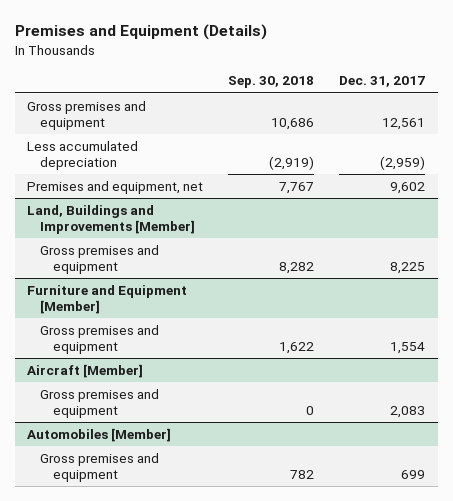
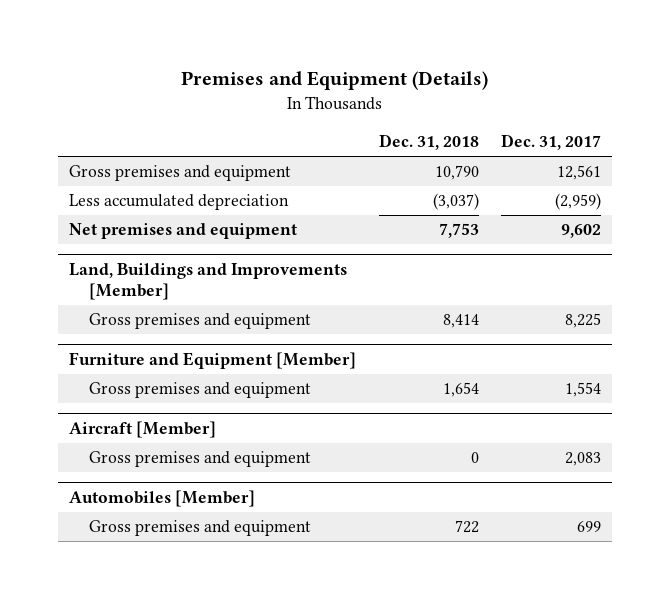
[228,76,315,89] Sep. 30, 2018 -> none
none -> [378,133,479,150] Dec. 31, 2018
[27,180,204,194] Premises and equipment, net -> [69,223,298,240] Net premises and equipment

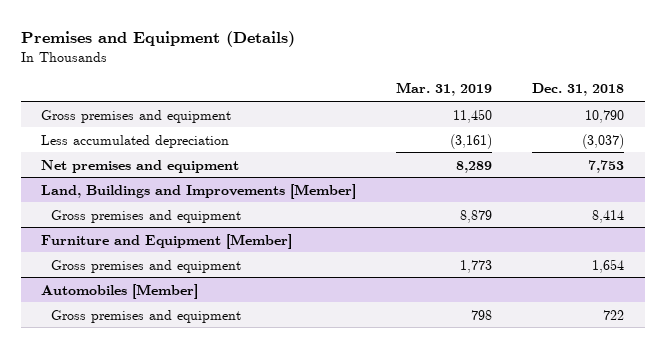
[501,133,602,150] Dec. 31, 2017 -> none
none -> [396,82,493,97] Mar. 31, 2019
[69,421,217,439] Aircraft [Member] -> none
[88,451,311,468] Gross premises and equipment -> none

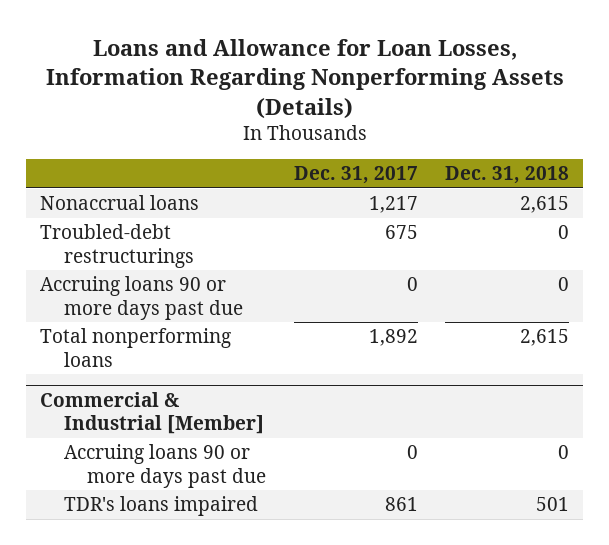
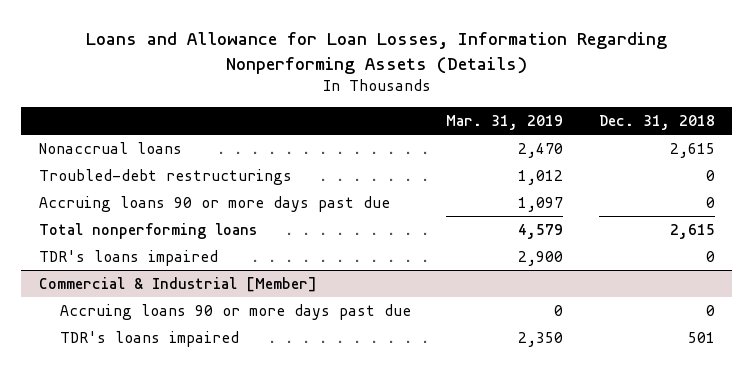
[293,166,418,185] Dec. 31, 2017 -> none
none -> [446,114,564,130] Mar. 31, 2019
none -> [38,250,218,267] TDR's loans impaired

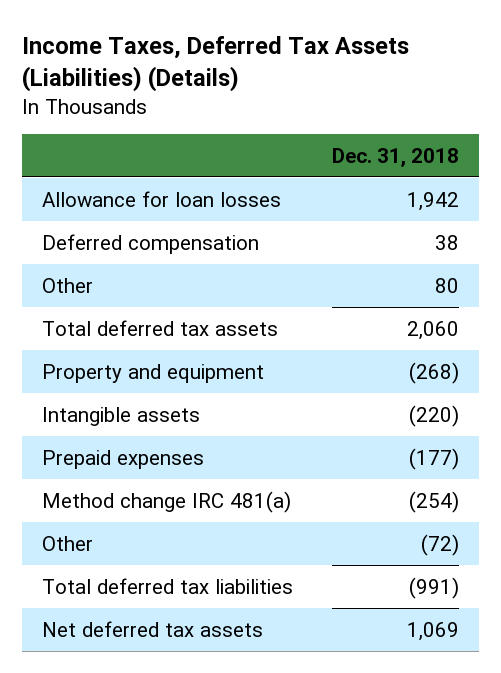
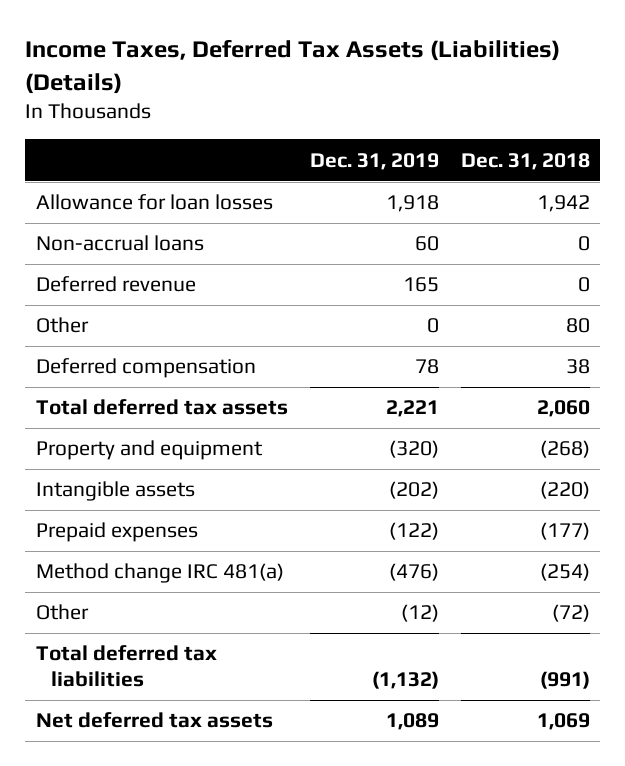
none -> [309,152,439,170] Dec. 31, 2019
none -> [35,235,204,252] Non-accrual loans
none -> [35,276,196,293] Deferred revenue
[41,233,259,254] Deferred compensation -> [35,358,256,379] Deferred compensation

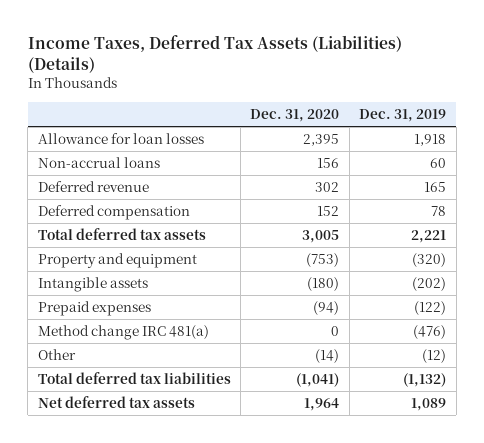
[460,152,590,170] Dec. 31, 2018 -> none
none -> [250,108,340,122] Dec. 31, 2020
[35,317,89,334] Other -> none

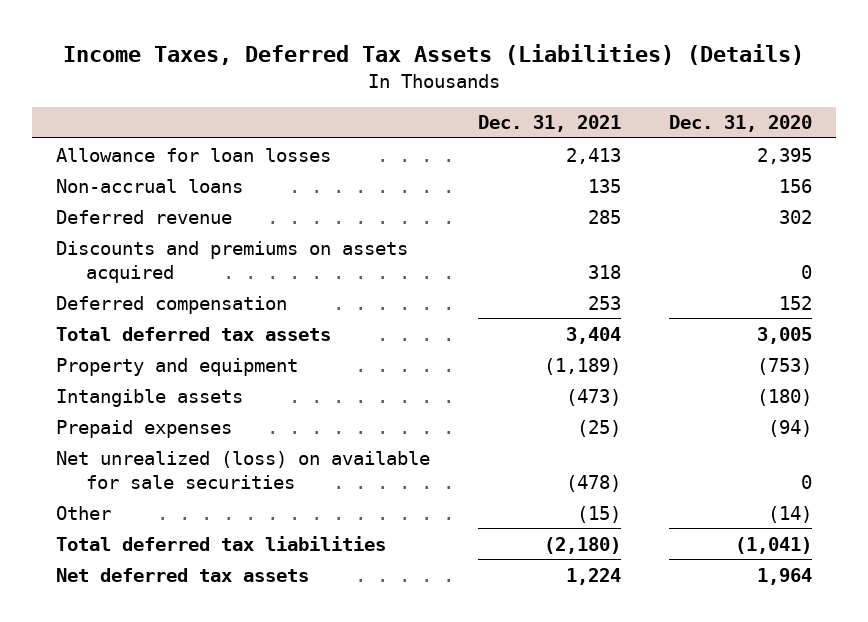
[359,108,447,122] Dec. 31, 2019 -> none
none -> [478,115,622,133] Dec. 31, 2021
none -> [56,240,409,283] Discounts and premiums on assets acquired
[37,325,209,341] Method change IRC 481(a) -> none
none -> [56,450,431,489] Net unrealized (loss) on available for sale securities

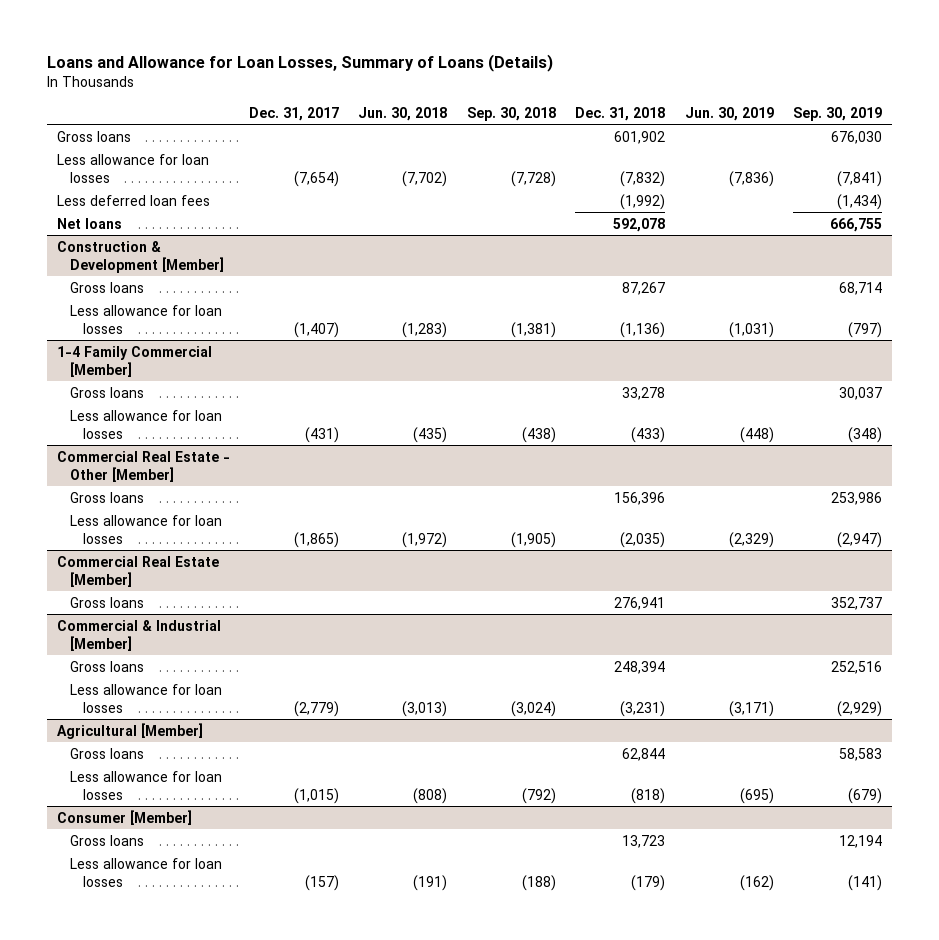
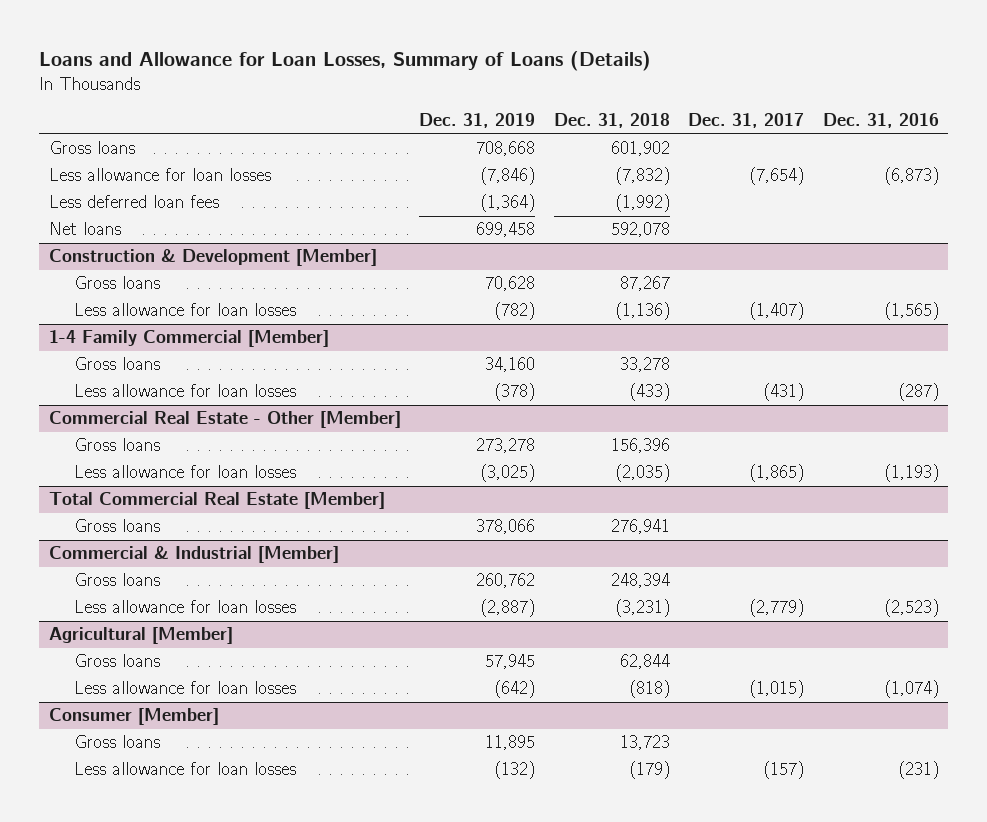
[358,106,448,121] Jun. 30, 2018 -> none
[466,106,556,121] Sep. 30, 2018 -> none
[684,106,774,121] Jun. 30, 2019 -> none
[793,106,883,121] Sep. 30, 2019 -> none
none -> [419,113,536,129] Dec. 31, 2019
none -> [822,113,939,129] Dec. 31, 2016
[56,555,219,587] Commercial Real Estate [Member] -> [48,492,385,510] Total Commercial Real Estate [Member]

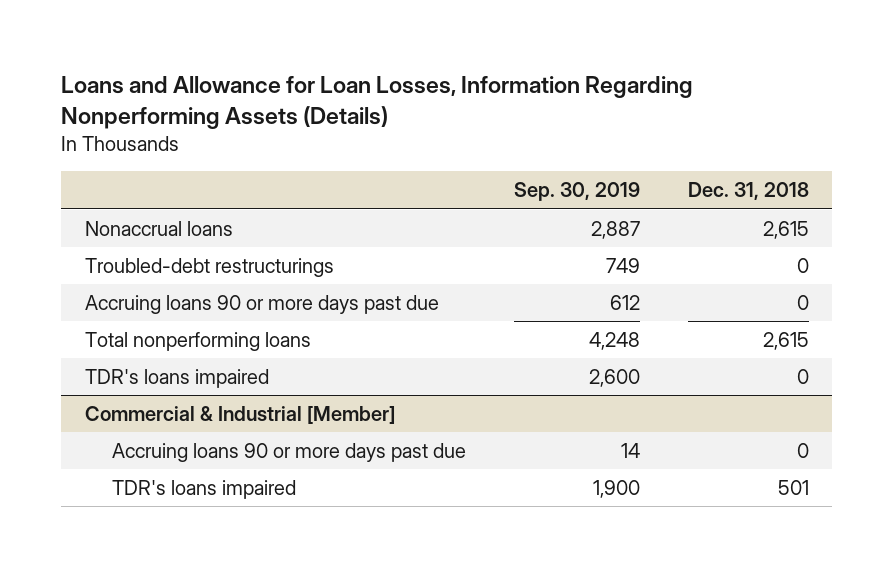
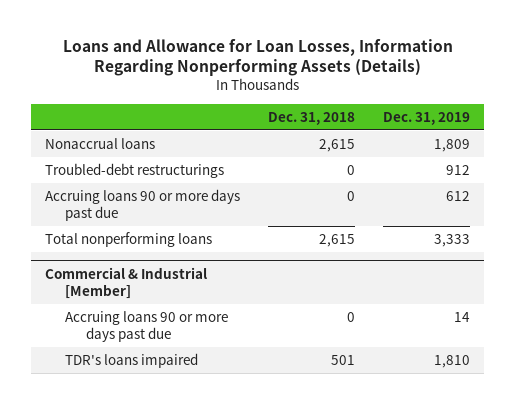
[513,182,640,202] Sep. 30, 2019 -> none
none -> [383,111,471,125] Dec. 31, 2019
[85,368,270,388] TDR's loans impaired -> none

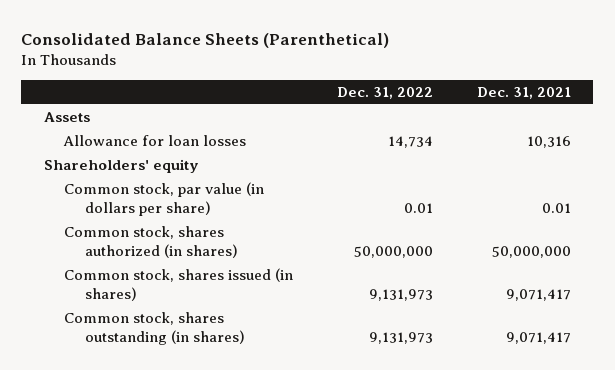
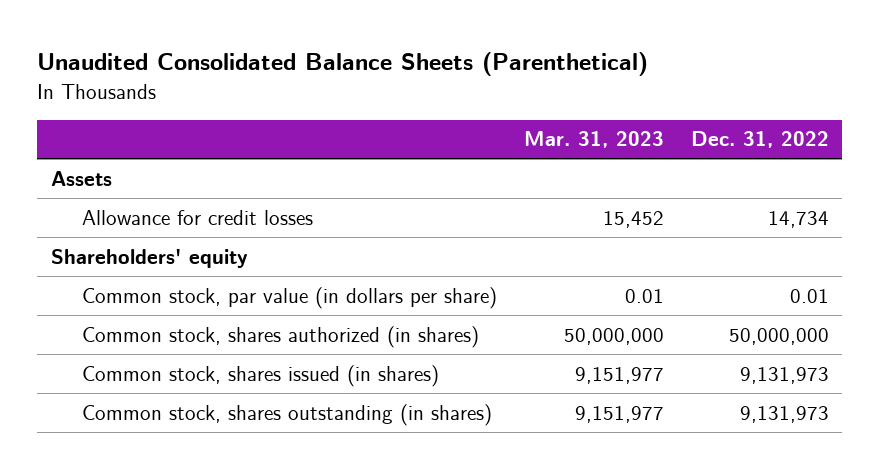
[21,32,390,48] Consolidated Balance Sheets (Parenthetical) -> [37,52,649,77] Unaudited Consolidated Balance Sheets (Parenthetical)
[477,86,572,99] Dec. 31, 2021 -> none
none -> [523,131,664,149] Mar. 31, 2023
[63,135,247,147] Allowance for loan losses -> [82,209,314,225] Allowance for credit losses

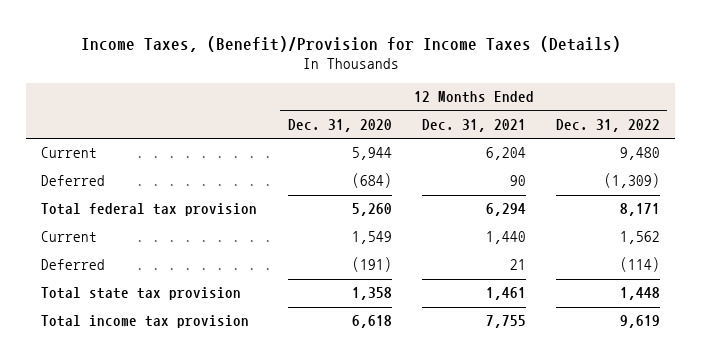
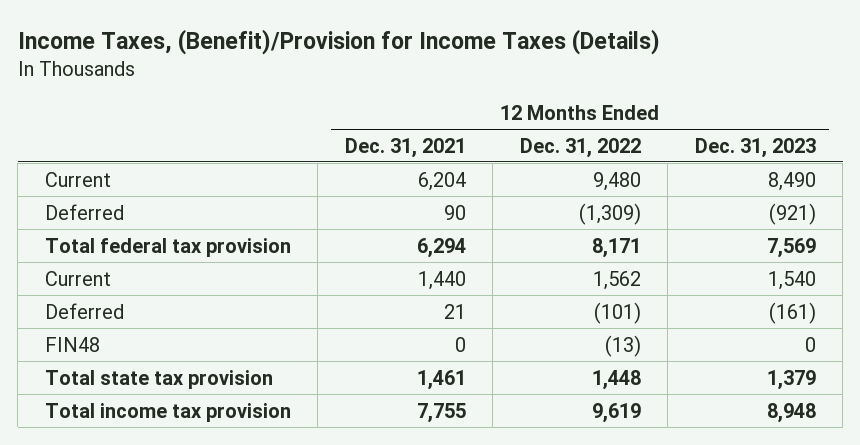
[287,119,392,133] Dec. 31, 2020 -> none
none -> [694,137,816,158] Dec. 31, 2023
[619,257,660,273] (114) -> [593,301,641,324] (101)
none -> [44,336,100,352] FIN48

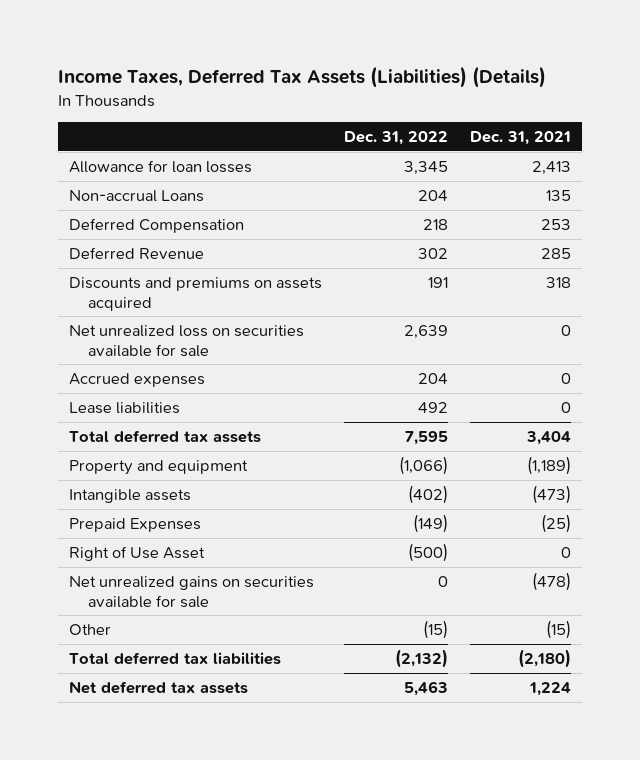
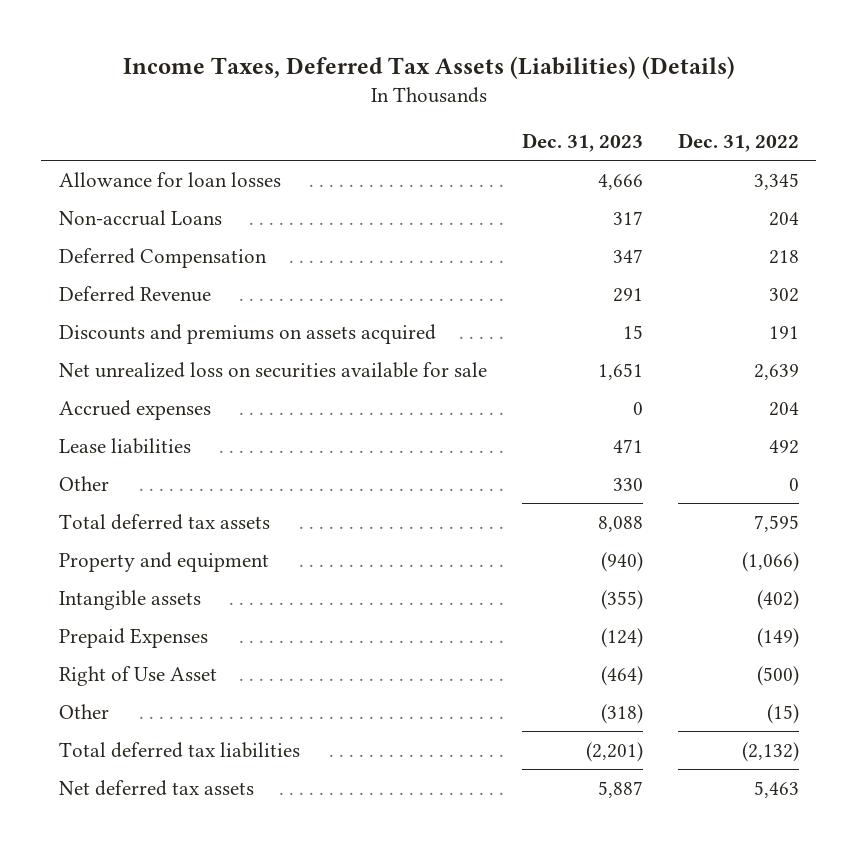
[470,131,572,146] Dec. 31, 2021 -> none
none -> [521,133,643,153] Dec. 31, 2023
none -> [58,475,109,491] Other
[68,575,314,608] Net unrealized gains on securities available for sale -> none

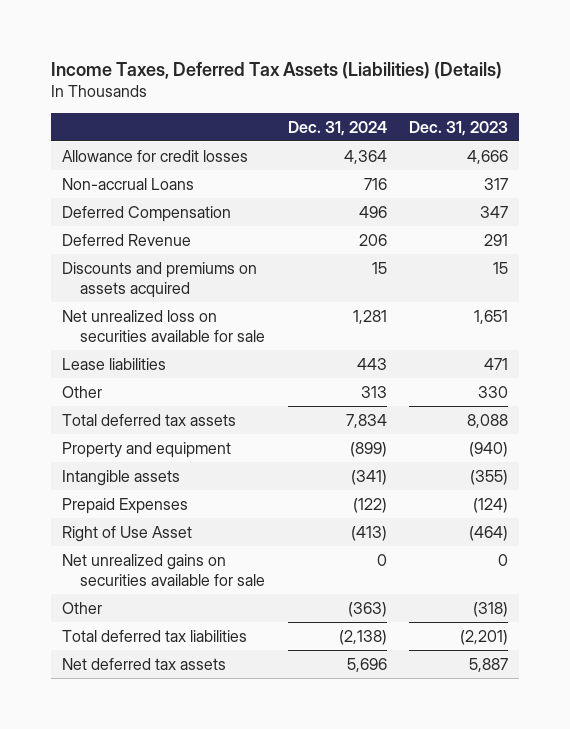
[677,133,799,153] Dec. 31, 2022 -> none
none -> [287,120,387,136] Dec. 31, 2024
[58,171,281,187] Allowance for loan losses -> [62,149,249,162] Allowance for credit losses
[58,399,211,420] Accrued expenses -> none
none -> [62,553,266,587] Net unrealized gains on securities available for sale

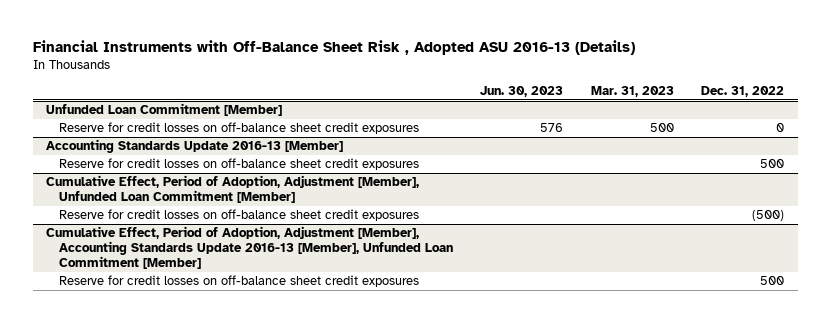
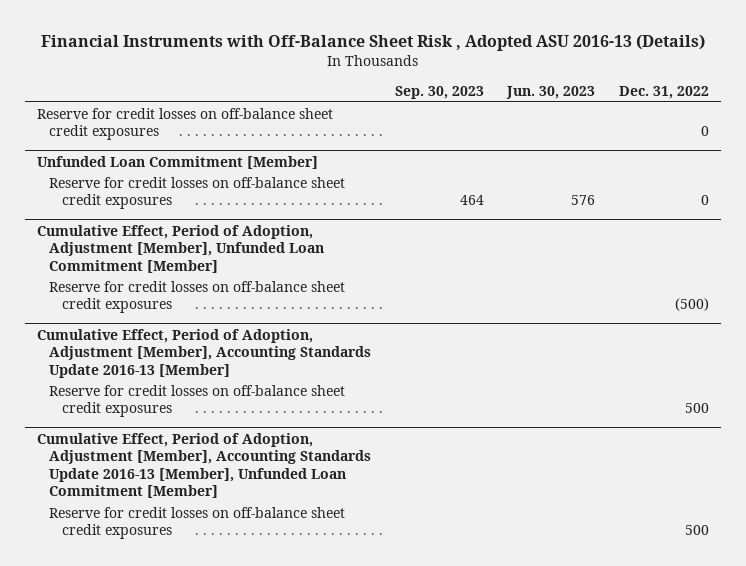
[590,85,674,97] Mar. 31, 2023 -> none
none -> [394,85,484,99] Sep. 30, 2023
none -> [36,107,333,141] Reserve for credit losses on off-balance sheet credit exposures
[46,139,344,154] Accounting Standards Update 2016-13 [Member] -> none
[58,158,419,171] Reserve for credit losses on off-balance sheet credit exposures -> none
none -> [36,328,372,378] Cumulative Effect, Period of Adoption, Adjustment [Member], Accounting Standards Update 2016-13 [Member]
none -> [49,384,346,418] Reserve for credit losses on off-balance sheet credit exposures

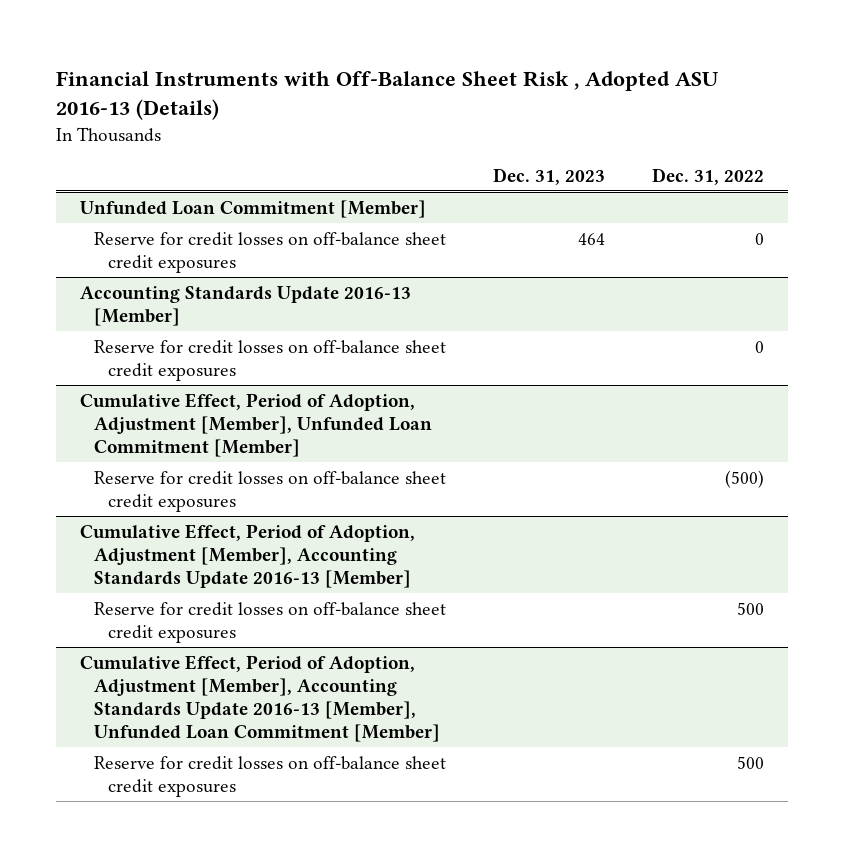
[394,85,484,99] Sep. 30, 2023 -> none
[506,85,596,99] Jun. 30, 2023 -> none
none -> [493,167,606,185] Dec. 31, 2023
[36,107,333,141] Reserve for credit losses on off-balance sheet credit exposures -> none
none -> [79,285,411,326] Accounting Standards Update 2016-13 [Member]
none -> [93,339,446,381] Reserve for credit losses on off-balance sheet credit exposures

